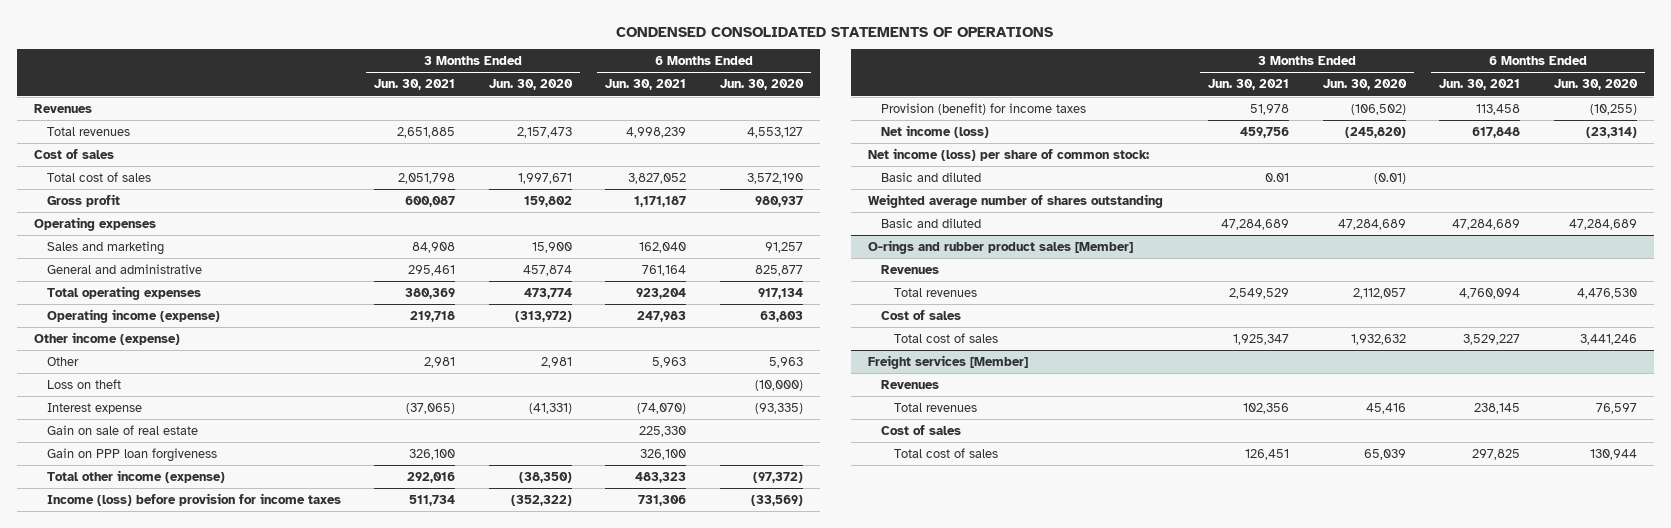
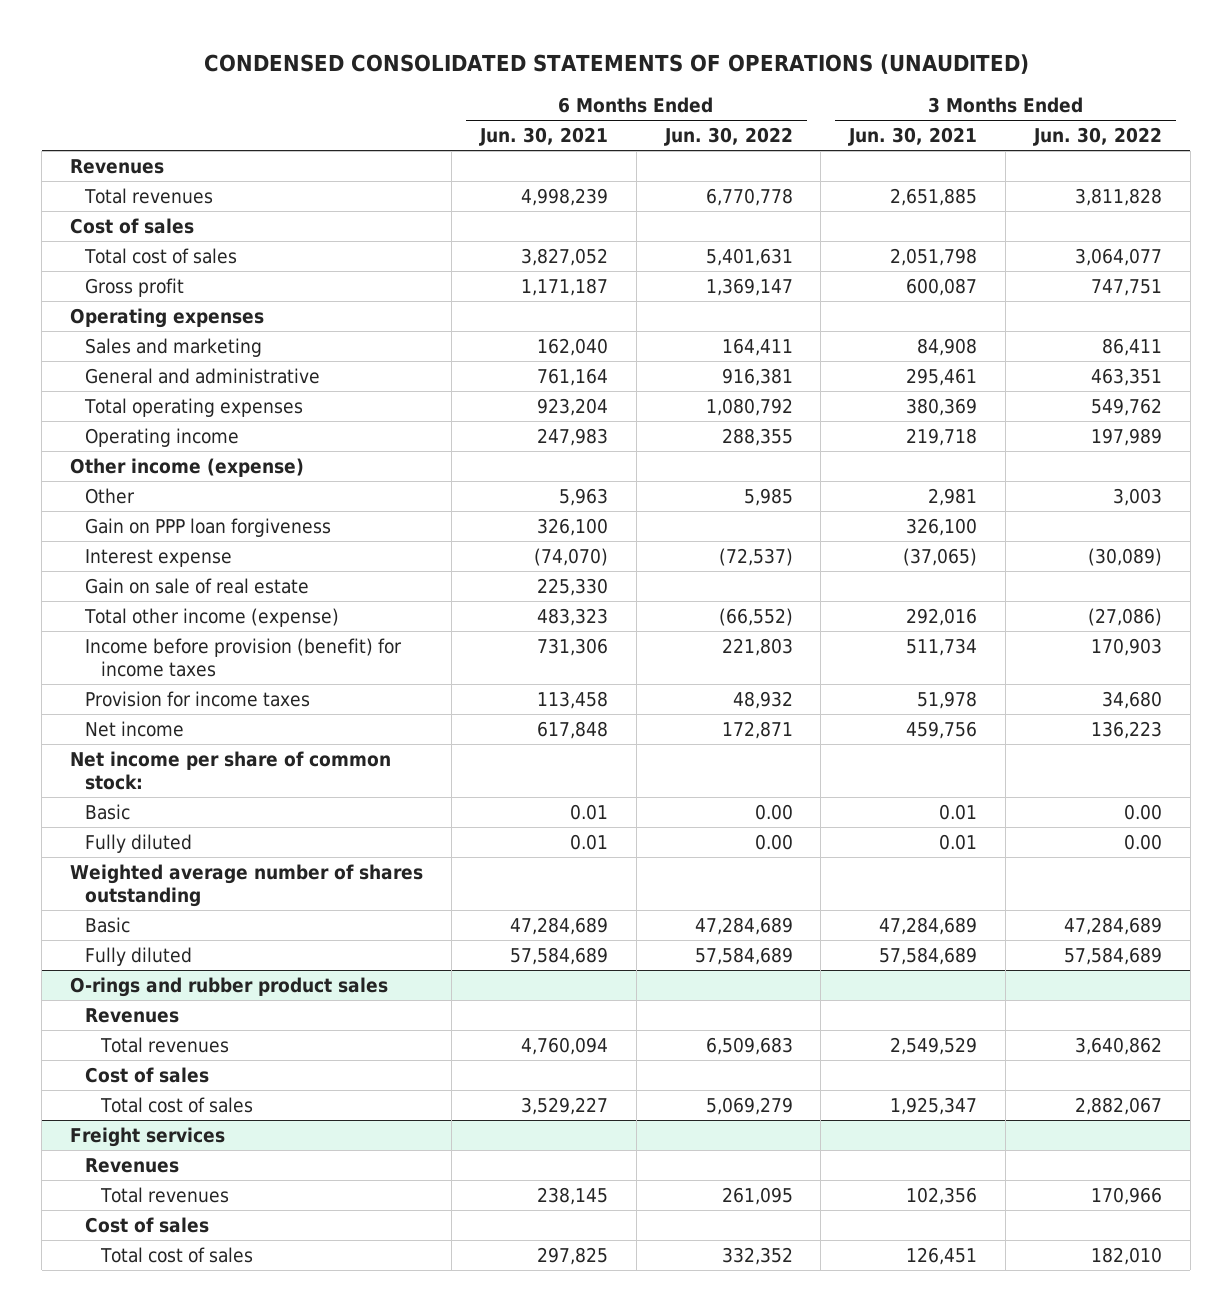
[616,26,1054,37] CONDENSED CONSOLIDATED STATEMENTS OF OPERATIONS -> [204,54,1030,75] CONDENSED CONSOLIDATED STATEMENTS OF OPERATIONS (UNAUDITED)
[488,79,573,91] Jun. 30, 2020 -> none
[719,79,804,91] Jun. 30, 2020 -> none
none -> [663,127,793,147] Jun. 30, 2022
none -> [1032,127,1162,147] Jun. 30, 2022
[46,308,220,323] Operating income (expense) -> [85,427,240,447] Operating income
[46,378,121,389] Loss on theft -> none
[46,447,217,462] Gain on PPP loan forgiveness -> [85,517,332,537] Gain on PPP loan forgiveness
[880,171,981,182] Basic and diluted -> none
[46,492,341,506] Income (loss) before provision for income taxes -> [85,637,403,678] Income before provision (benefit) for income taxes
[880,102,1086,115] Provision (benefit) for income taxes -> [85,690,311,707] Provision for income taxes
[880,124,989,138] Net income (loss) -> [85,720,185,737] Net income
[867,147,1149,161] Net income (loss) per share of common stock: -> [70,750,392,791] Net income per share of common stock:
none -> [85,803,131,820] Basic
none -> [85,833,193,853] Fully diluted
[880,217,981,228] Basic and diluted -> [85,916,131,933] Basic
none -> [85,946,193,966] Fully diluted
[867,239,1133,254] O-rings and rubber product sales [Member] -> [70,976,389,997] O-rings and rubber product sales
[867,354,1028,369] Freight services [Member] -> [70,1126,226,1147] Freight services

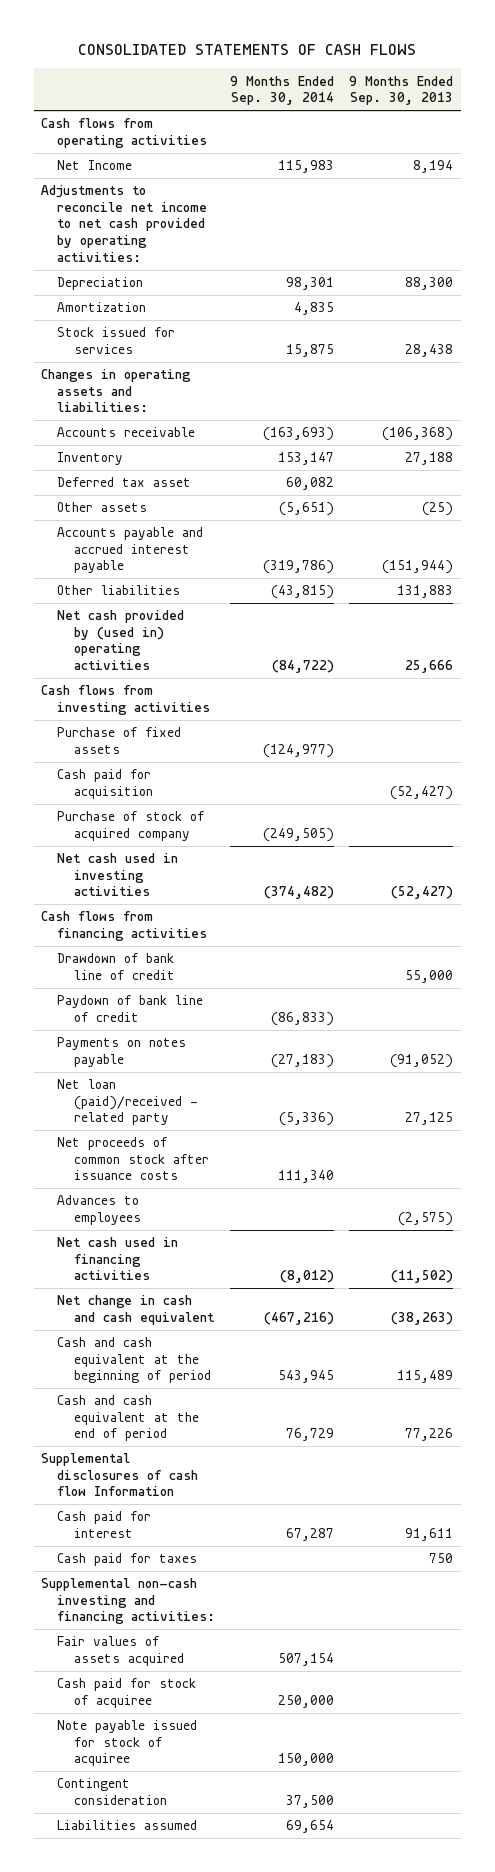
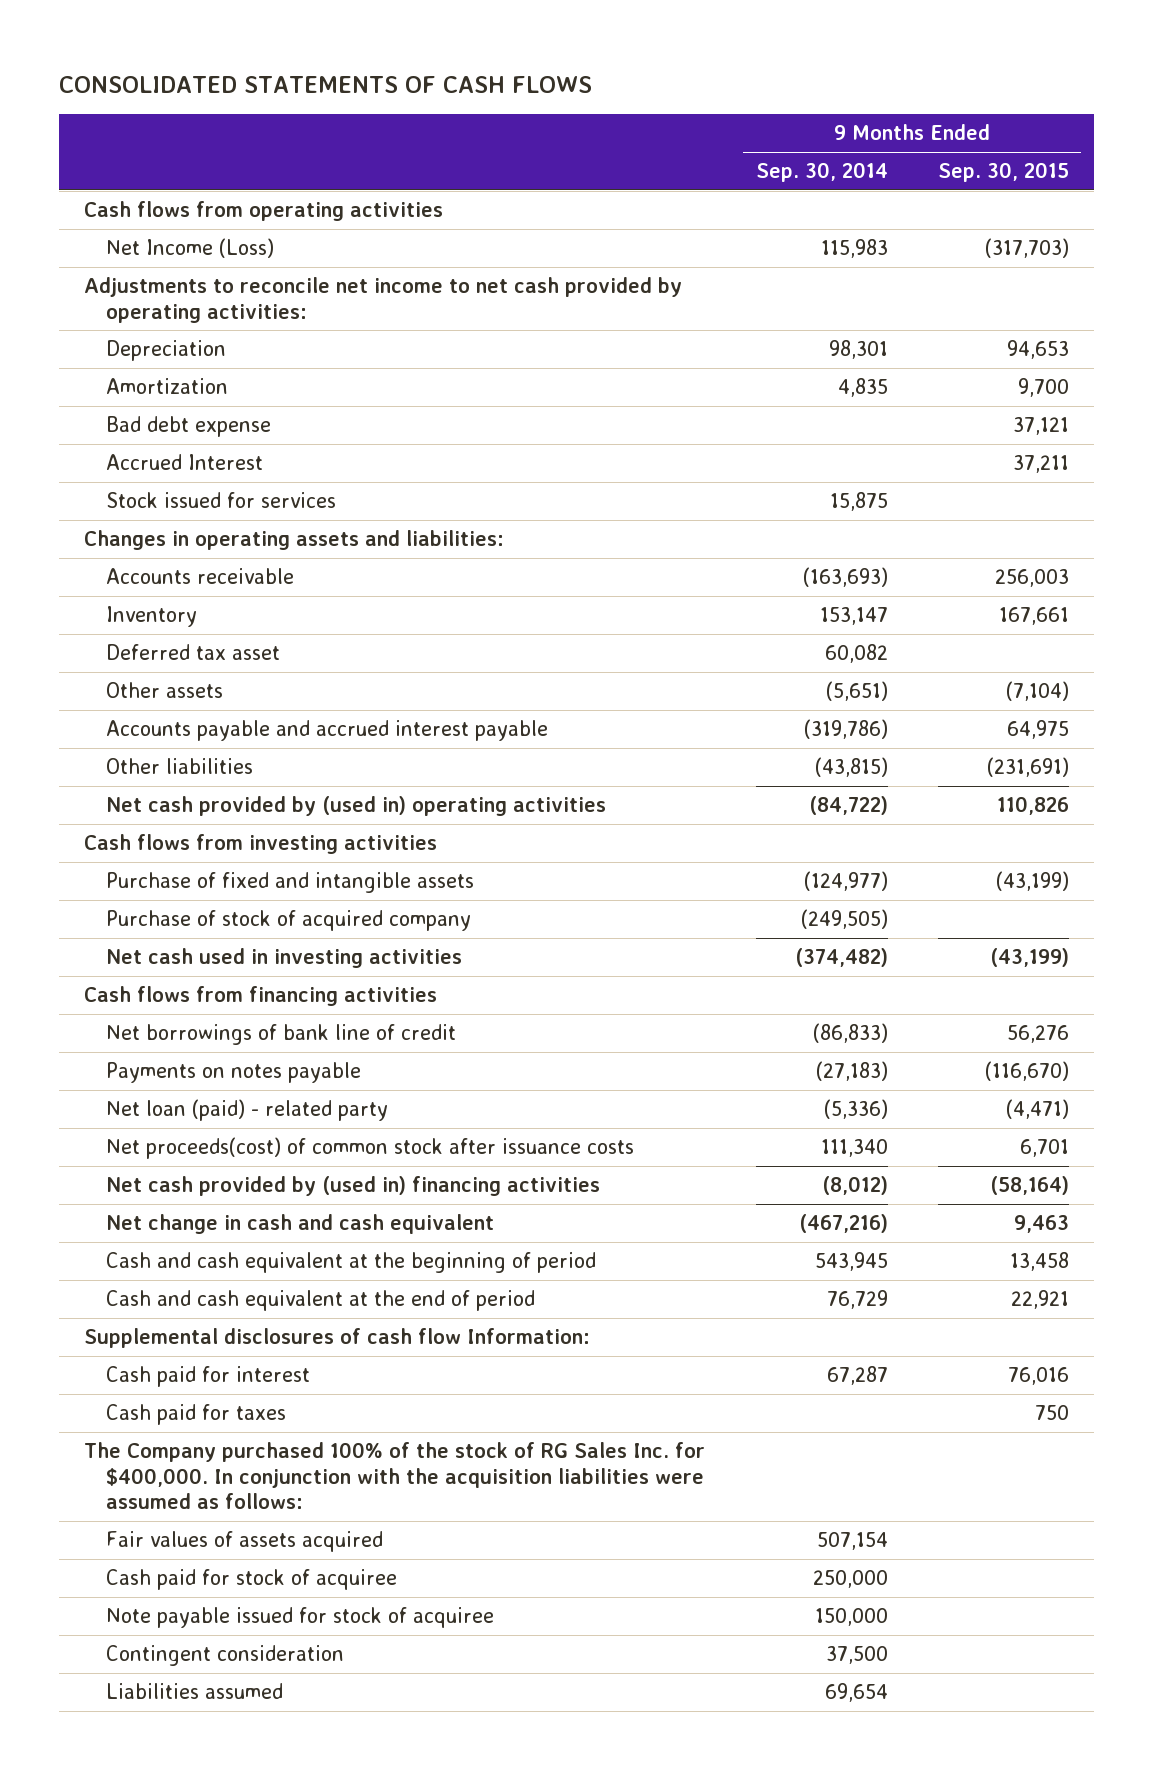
[349,75,454,106] 9 Months Ended Sep. 30, 2013 -> none
none -> [937,162,1069,183] Sep. 30, 2015
[57,160,133,171] Net Income -> [105,238,274,259] Net Income (Loss)
none -> [105,416,271,438] Bad debt expense
none -> [105,454,263,471] Accrued Interest
[57,769,153,799] Cash paid for acquisition -> none
[57,727,182,754] Purchase of fixed assets -> [105,872,474,894] Purchase of fixed and intangible assets
[57,953,175,980] Drawdown of bank line of credit -> none
[57,995,204,1022] Paydown of bank line of credit -> [105,1024,456,1046] Net borrowings of bank line of credit
[57,1195,141,1225] Advances to employees -> none
[57,1079,198,1126] Net loan (paid)/received - related party -> [105,1099,388,1122] Net loan (paid) - related party
[57,1137,209,1181] Net proceeds of common stock after issuance costs -> [105,1137,634,1160] Net proceeds(cost) of common stock after issuance costs
[57,1237,179,1281] Net cash used in financing activities -> [105,1176,600,1197] Net cash provided by (used in) financing activities
[41,1453,199,1497] Supplemental disclosures of cash flow Information -> [84,1328,591,1349] Supplemental disclosures of cash flow Information:
[41,1578,216,1625] Supplemental non-cash investing and financing activities: -> none
none -> [84,1442,706,1510] The Company purchased 100% of the stock of RG Sales Inc. for $400,000. In conjunction with the acquisition liabilities were assumed as follows:

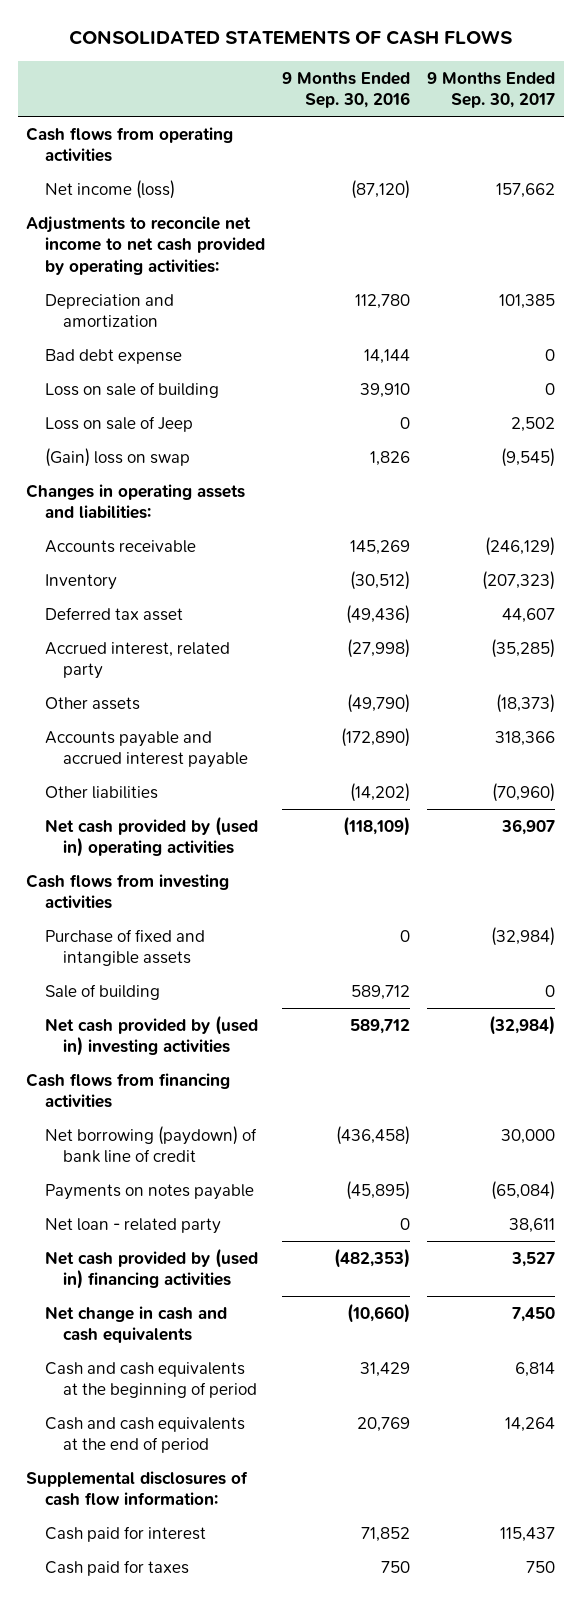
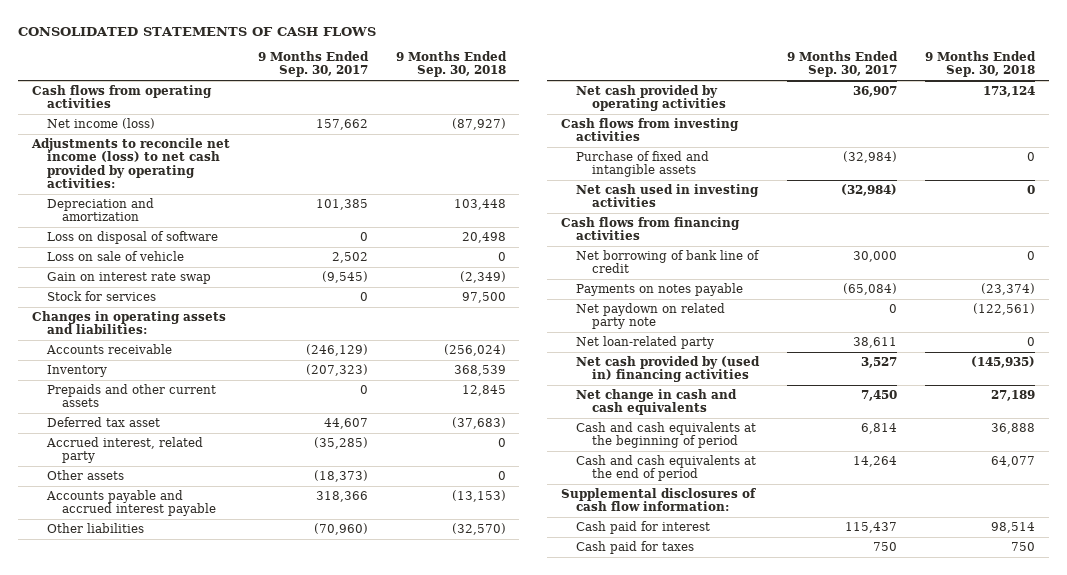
[282,71,411,109] 9 Months Ended Sep. 30, 2016 -> none
none -> [395,50,507,78] 9 Months Ended Sep. 30, 2018
[26,215,265,275] Adjustments to reconcile net income to net cash provided by operating activities: -> [31,137,231,188] Adjustments to reconcile net income (loss) to net cash provided by operating activities:
[44,348,182,364] Bad debt expense -> none
[44,381,219,398] Loss on sale of building -> none
none -> [47,230,219,244] Loss on disposal of software
[44,415,193,432] Loss on sale of Jeep -> [47,250,185,261] Loss on sale of vehicle
[44,447,190,467] (Gain) loss on swap -> [47,271,212,284] Gain on interest rate swap
none -> [47,290,157,301] Stock for services
none -> [47,383,217,408] Prepaids and other current assets
[44,815,258,858] Net cash provided by (used in) operating activities -> [576,84,726,112] Net cash provided by operating activities
[44,983,160,1000] Sale of building -> none
[44,1014,258,1057] Net cash provided by (used in) investing activities -> [576,183,760,208] Net cash used in investing activities
[44,1125,257,1164] Net borrowing (paydown) of bank line of credit -> [576,249,761,274] Net borrowing of bank line of credit
[44,1217,221,1234] Net loan - related party -> [576,302,726,330] Net paydown on related party note
[509,1217,556,1233] 38,611 -> [889,303,898,313] 0
none -> [576,335,715,349] Net loan-related party

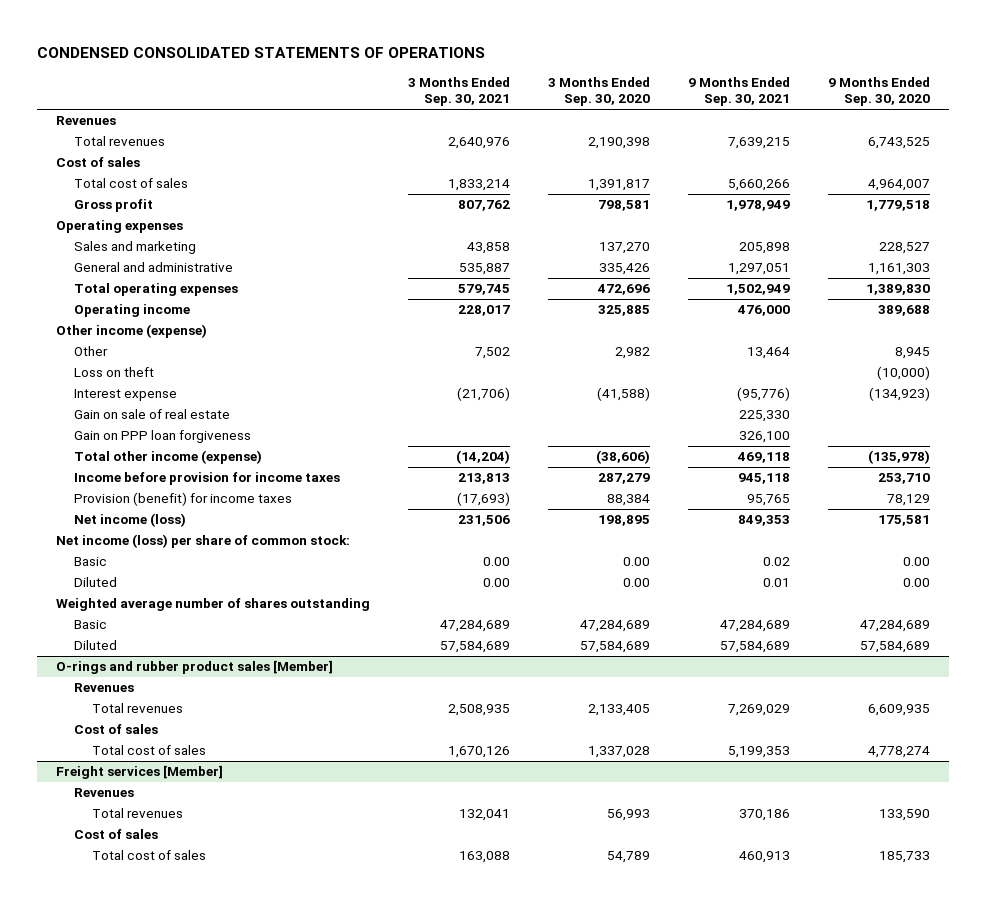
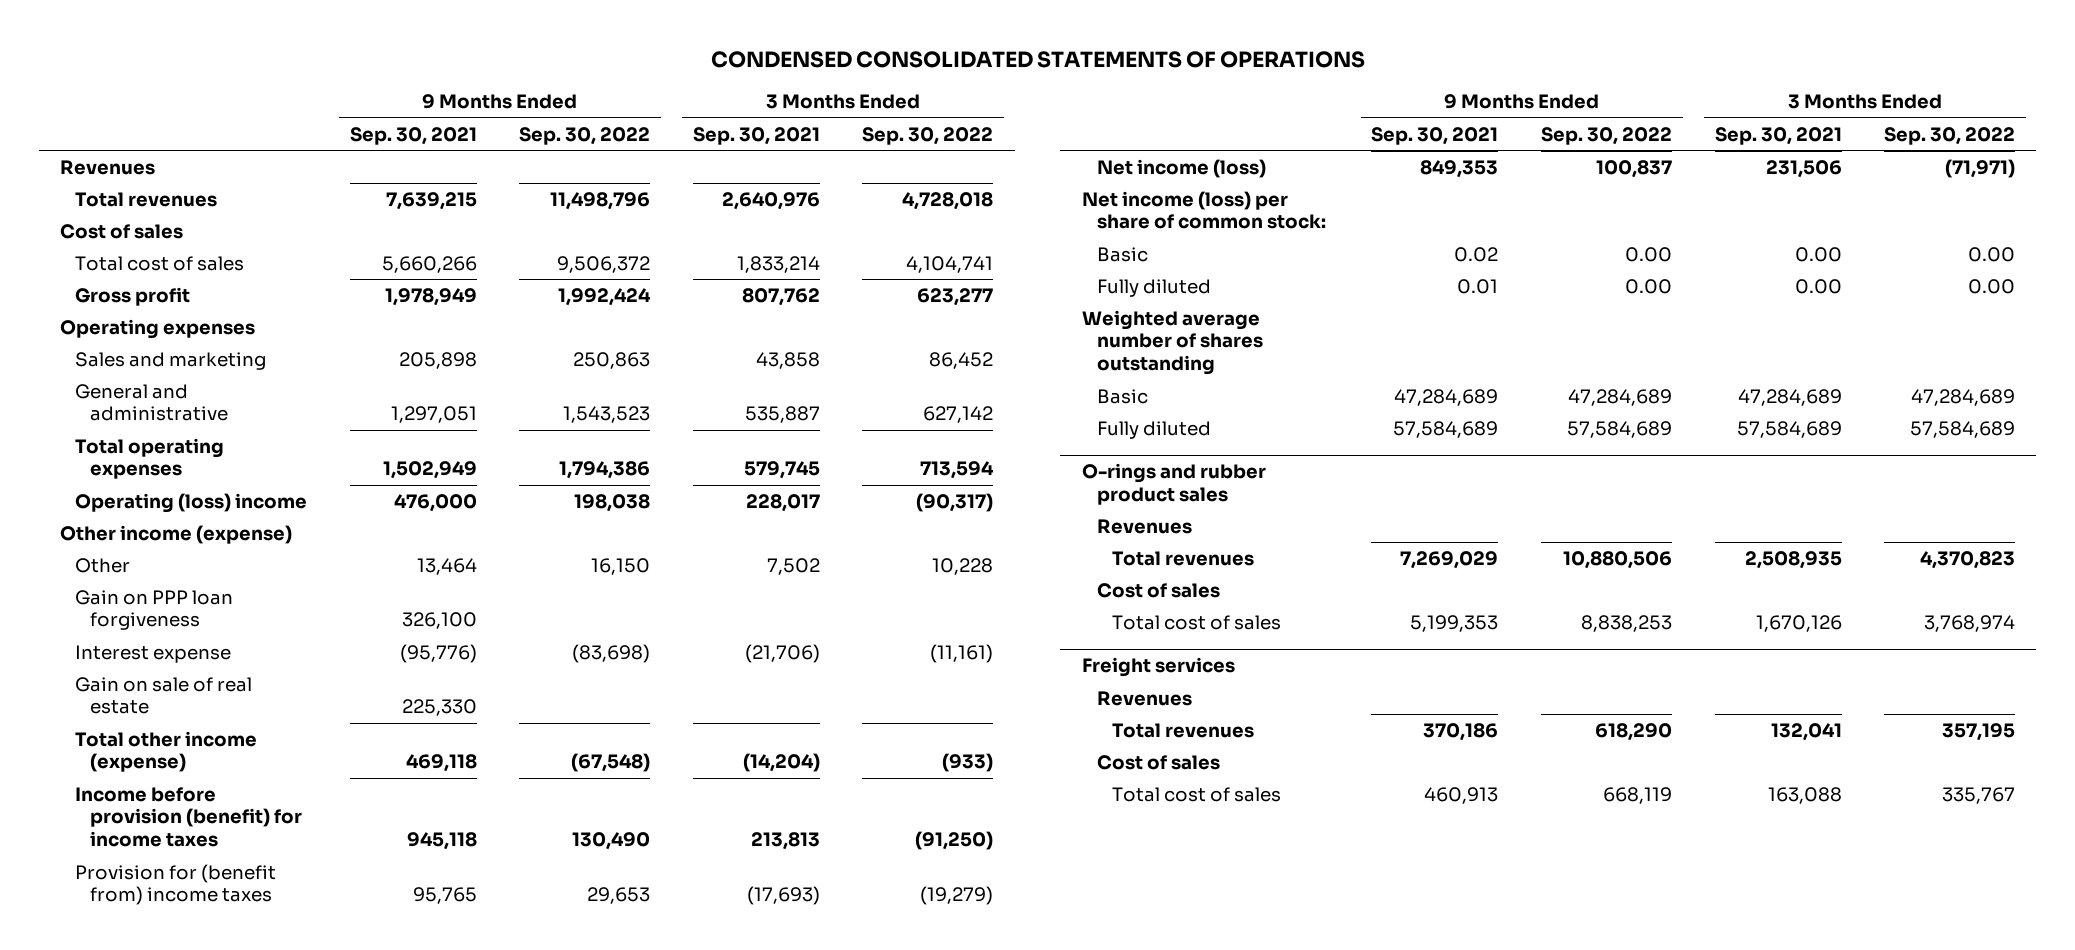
[548,76,651,107] 3 Months Ended Sep. 30, 2020 -> none
[828,76,931,107] 9 Months Ended Sep. 30, 2020 -> none
none -> [519,126,651,145] Sep. 30, 2022
none -> [862,126,994,145] Sep. 30, 2022
[74,304,191,318] Operating income -> [75,492,308,513] Operating (loss) income
[74,367,155,378] Loss on theft -> none
[74,430,252,444] Gain on PPP loan forgiveness -> [75,589,234,631] Gain on PPP loan forgiveness
[74,472,341,486] Income before provision for income taxes -> [75,786,303,847] Income before provision (benefit) for income taxes
[74,492,293,507] Provision (benefit) for income taxes -> [75,863,277,906] Provision for (benefit from) income taxes
[74,577,118,588] Diluted -> [1096,278,1211,297] Fully diluted
[74,640,118,651] Diluted -> [1096,420,1211,439] Fully diluted
[56,660,334,675] O-rings and rubber product sales [Member] -> [1081,463,1266,505] O-rings and rubber product sales
[56,765,224,780] Freight services [Member] -> [1081,657,1235,678] Freight services

